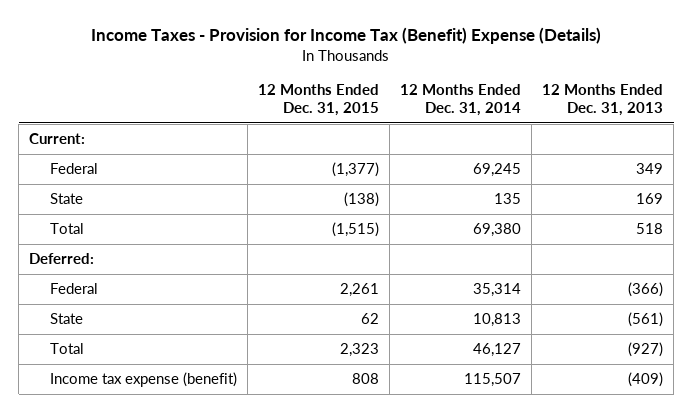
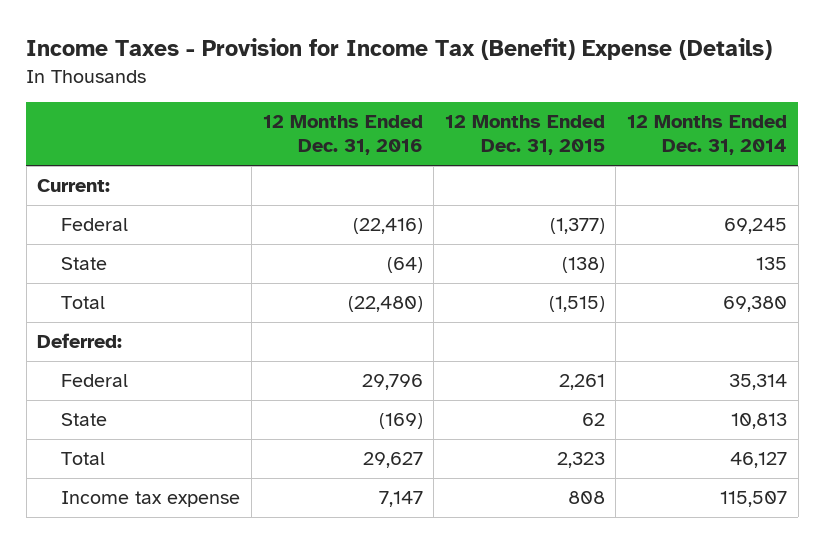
[542,84,664,117] 12 Months Ended Dec. 31, 2013 -> none
none -> [262,115,423,156] 12 Months Ended Dec. 31, 2016
[49,371,237,387] Income tax expense (benefit) -> [61,491,241,508] Income tax expense

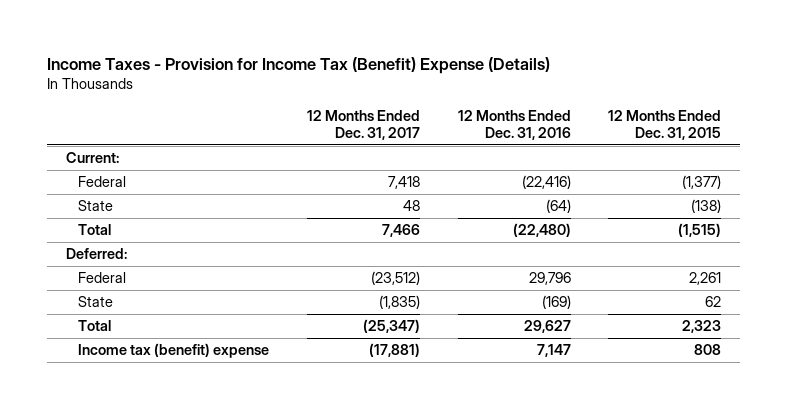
[627,115,788,156] 12 Months Ended Dec. 31, 2014 -> none
none -> [306,110,420,140] 12 Months Ended Dec. 31, 2017
[61,491,241,508] Income tax expense -> [77,343,269,359] Income tax (benefit) expense

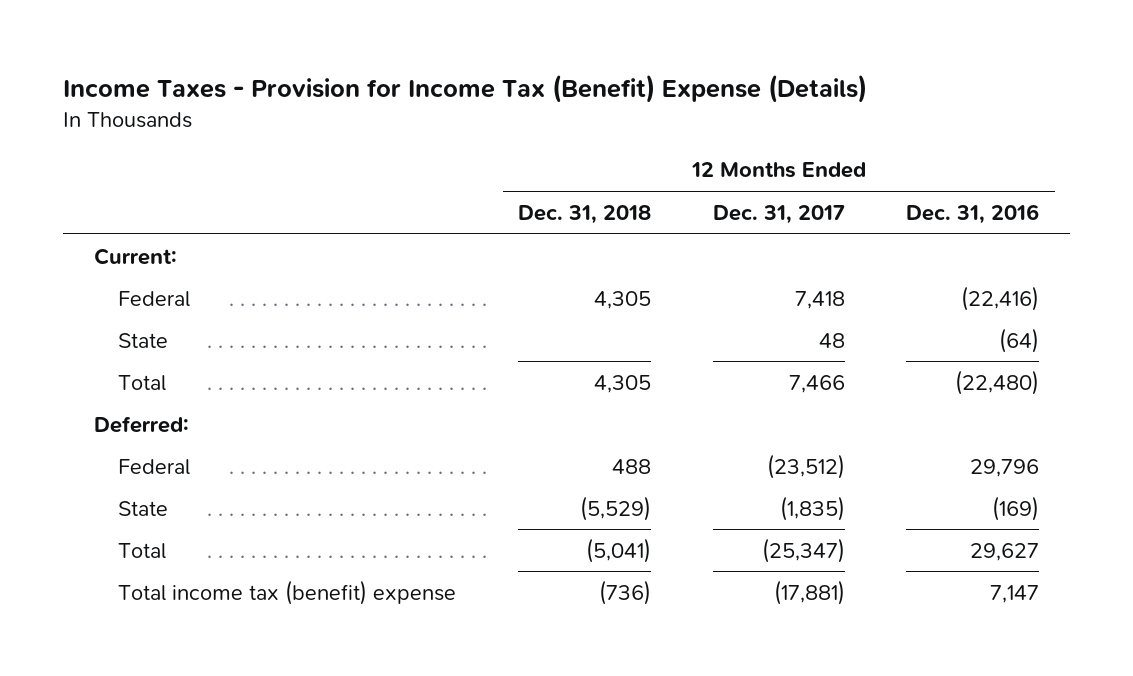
[608,110,722,140] 12 Months Ended Dec. 31, 2015 -> none
none -> [518,204,652,224] Dec. 31, 2018
[77,343,269,359] Income tax (benefit) expense -> [118,579,457,605] Total income tax (benefit) expense

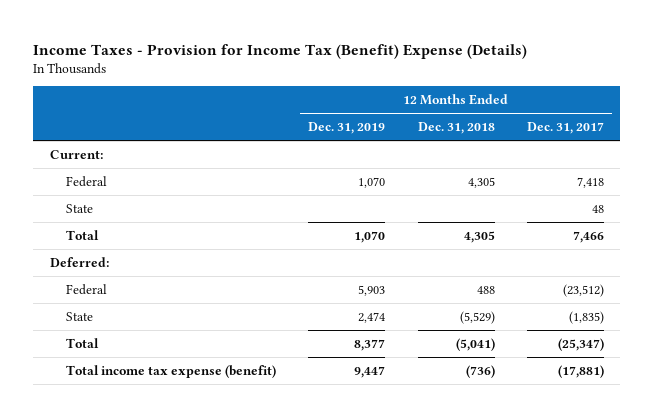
[906,203,1040,224] Dec. 31, 2016 -> none
none -> [308,122,386,135] Dec. 31, 2019
[118,579,457,605] Total income tax (benefit) expense -> [66,364,277,378] Total income tax expense (benefit)

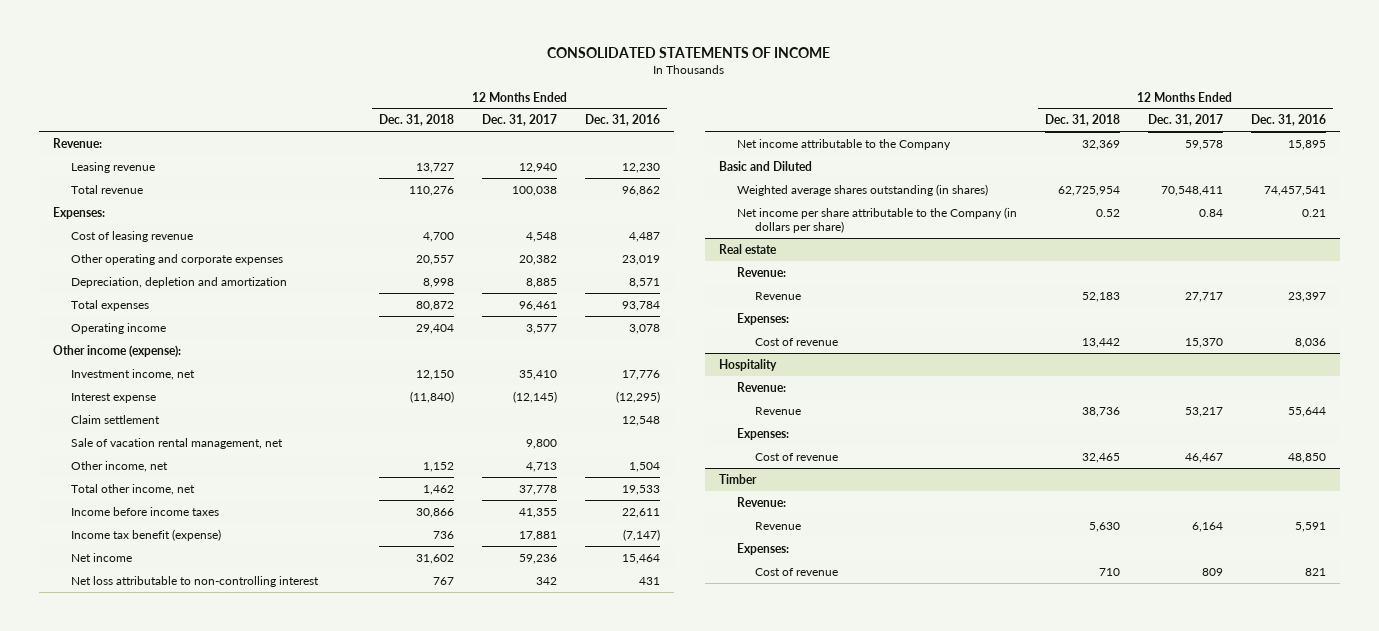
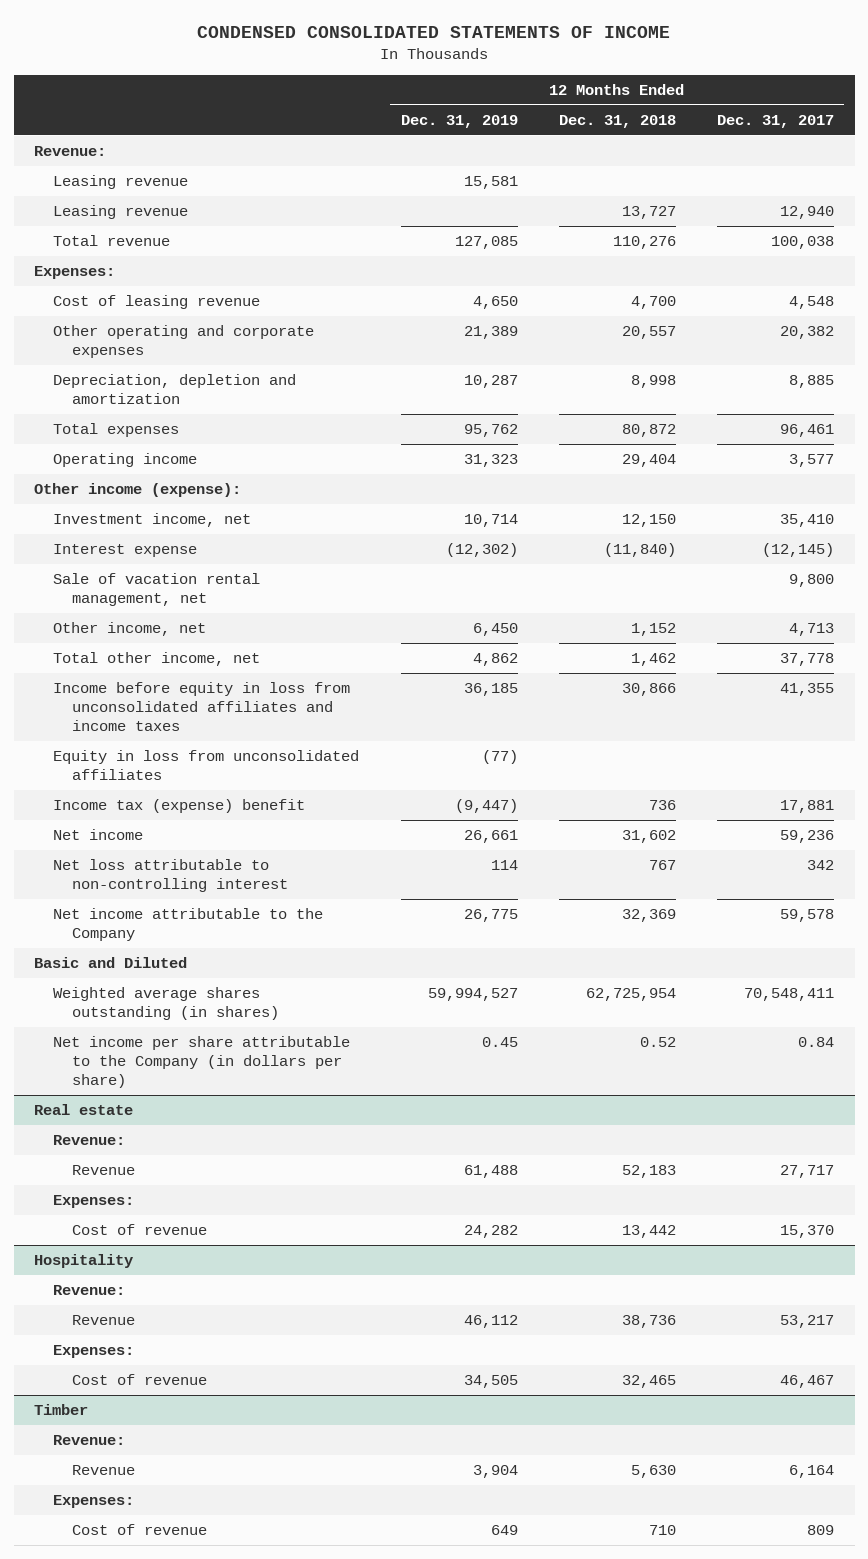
[547,46,831,58] CONSOLIDATED STATEMENTS OF INCOME -> [197,26,671,39] CONDENSED CONSOLIDATED STATEMENTS OF INCOME
[585,114,661,127] Dec. 31, 2016 -> none
none -> [400,115,518,129] Dec. 31, 2019
none -> [53,175,189,190] Leasing revenue
[71,414,161,424] Claim settlement -> none
[71,506,220,516] Income before income taxes -> [53,682,351,732] Income before equity in loss from unconsolidated affiliates and income taxes
none -> [53,750,360,781] Equity in loss from unconsolidated affiliates
[71,528,222,541] Income tax benefit (expense) -> [53,799,306,814] Income tax (expense) benefit

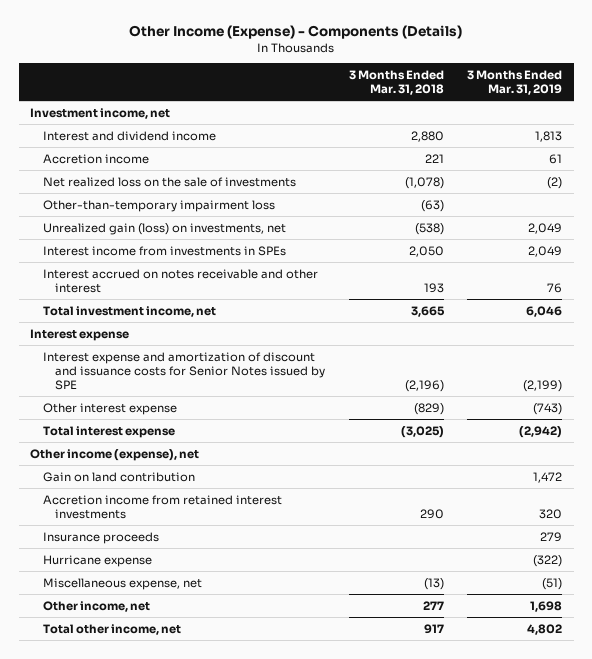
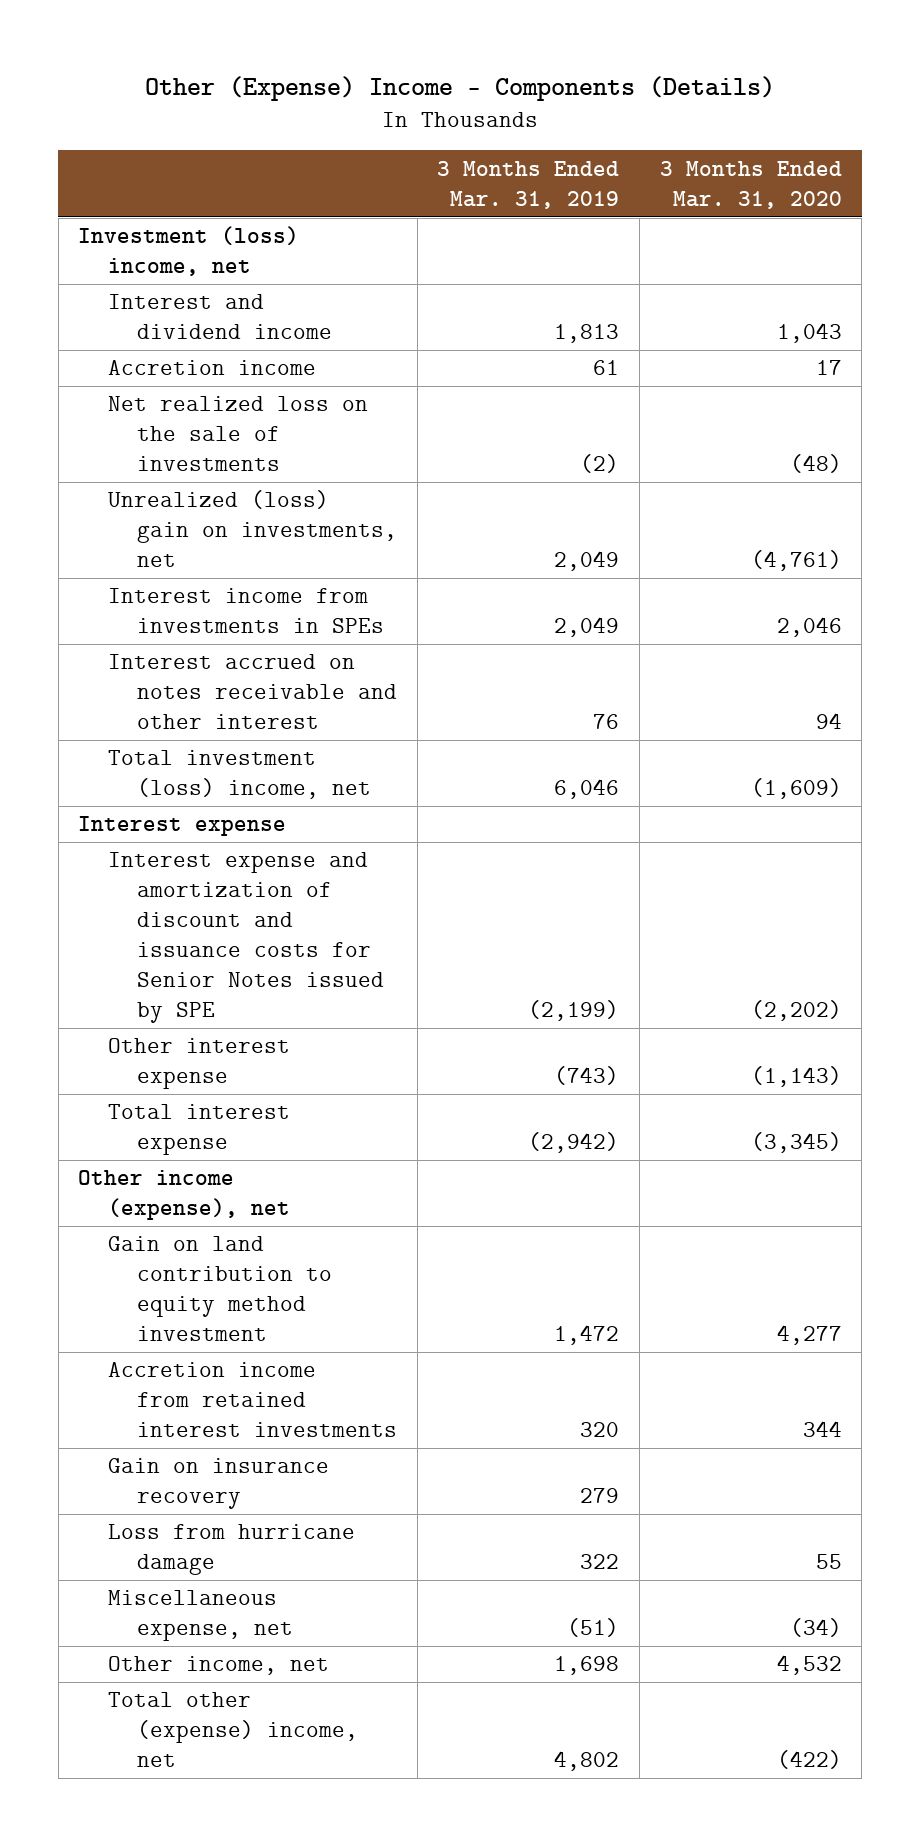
[129,25,463,40] Other Income (Expense) - Components (Details) -> [144,75,775,101] Other (Expense) Income - Components (Details)
[348,70,444,96] 3 Months Ended Mar. 31, 2018 -> none
none -> [659,160,842,209] 3 Months Ended Mar. 31, 2020
[30,107,171,119] Investment income, net -> [78,226,300,277] Investment (loss) income, net
[42,199,275,212] Other-than-temporary impairment loss -> none
[42,222,286,235] Unrealized gain (loss) on investments, net -> [107,490,398,568] Unrealized (loss) gain on investments, net
[42,305,216,317] Total investment income, net -> [107,750,372,800] Total investment (loss) income, net
[42,471,195,482] Gain on land contribution -> [107,1236,333,1342] Gain on land contribution to equity method investment
[42,531,159,544] Insurance proceeds -> [107,1458,329,1510] Gain on insurance recovery
[42,554,152,567] Hurricane expense -> [107,1524,355,1576] Loss from hurricane damage
[532,554,562,567] (322) -> [580,1554,620,1570] 322
[42,623,181,635] Total other income, net -> [107,1692,359,1768] Total other (expense) income, net

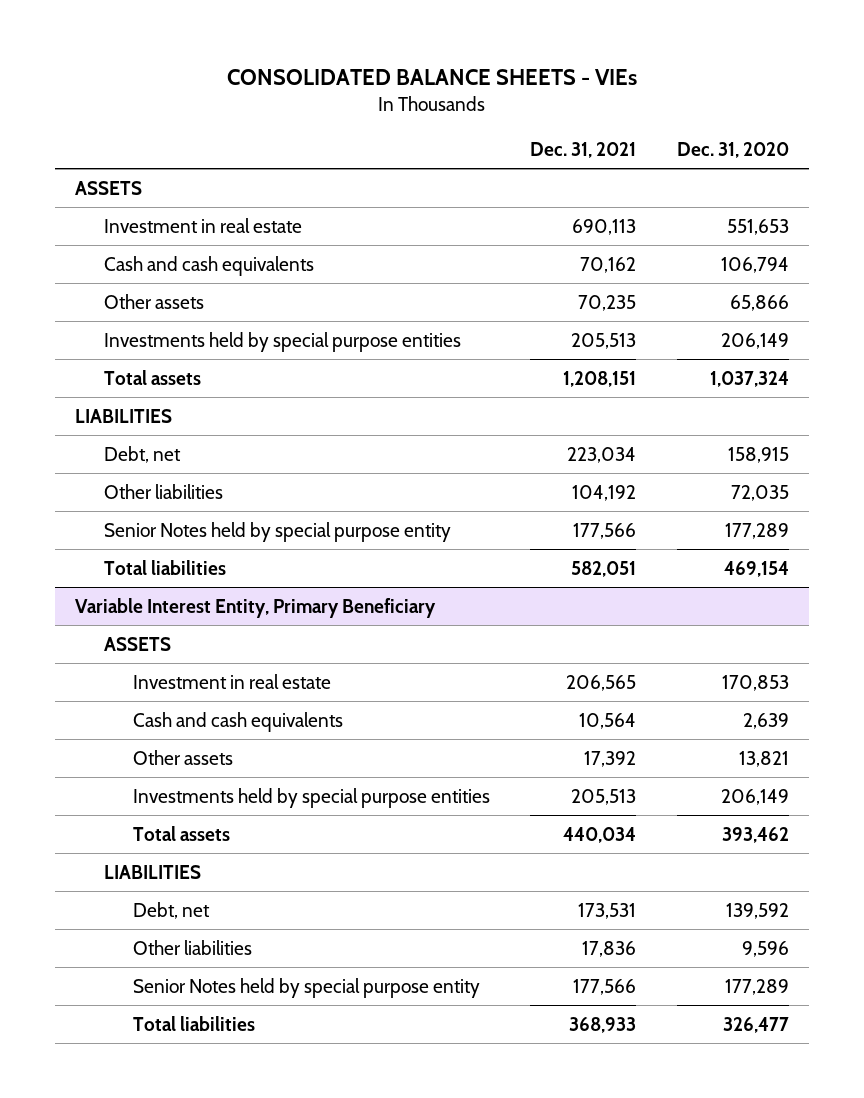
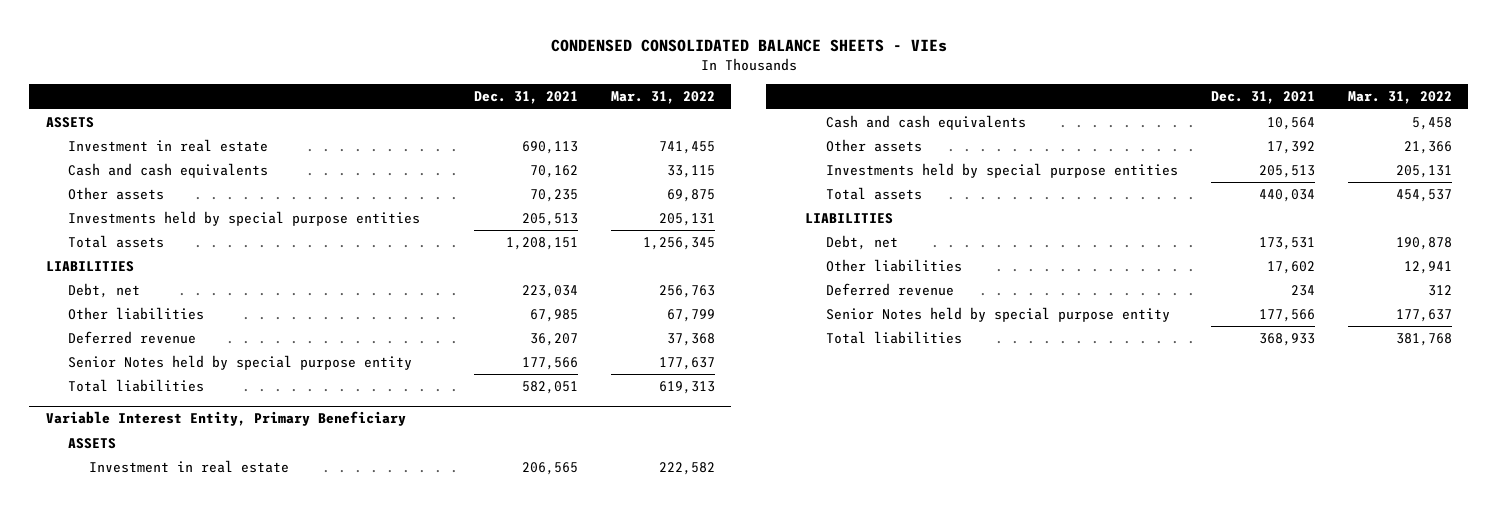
[227,68,638,85] CONSOLIDATED BALANCE SHEETS - VIEs -> [550,39,947,53] CONDENSED CONSOLIDATED BALANCE SHEETS - VIEs
[676,141,789,158] Dec. 31, 2020 -> none
none -> [610,91,715,105] Mar. 31, 2022
[572,484,637,501] 104,192 -> [530,309,579,323] 67,985
none -> [67,331,196,345] Deferred revenue
[582,940,637,957] 17,836 -> [1267,261,1316,275] 17,602
none -> [826,283,955,297] Deferred revenue

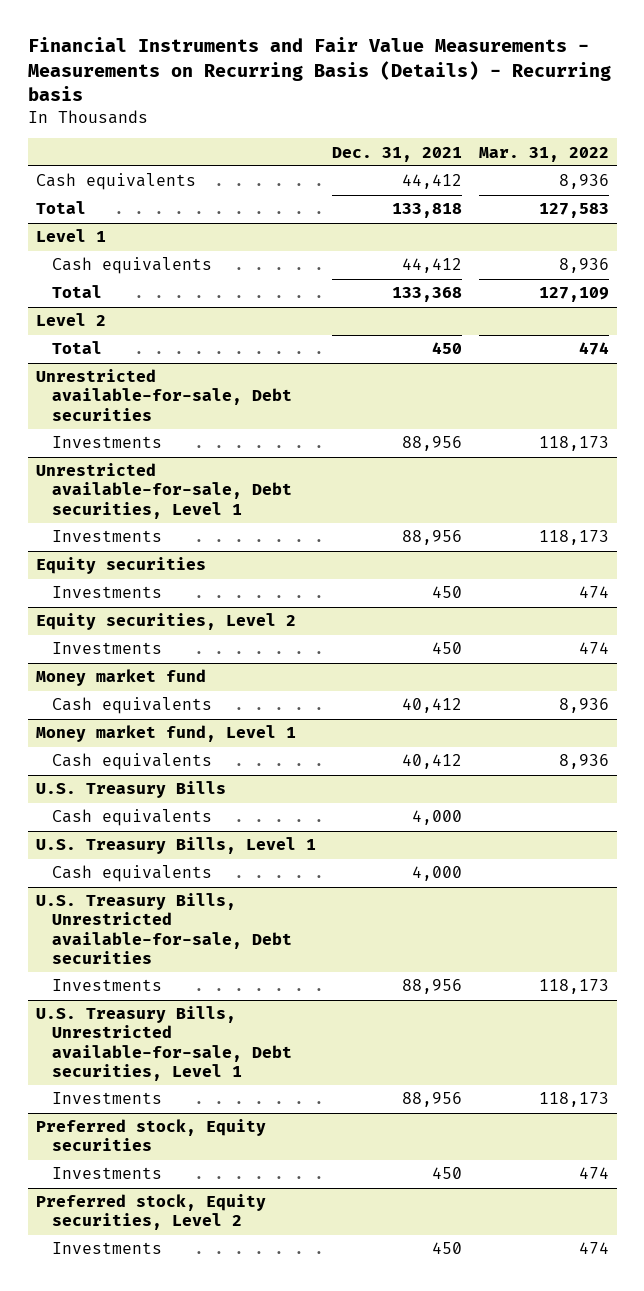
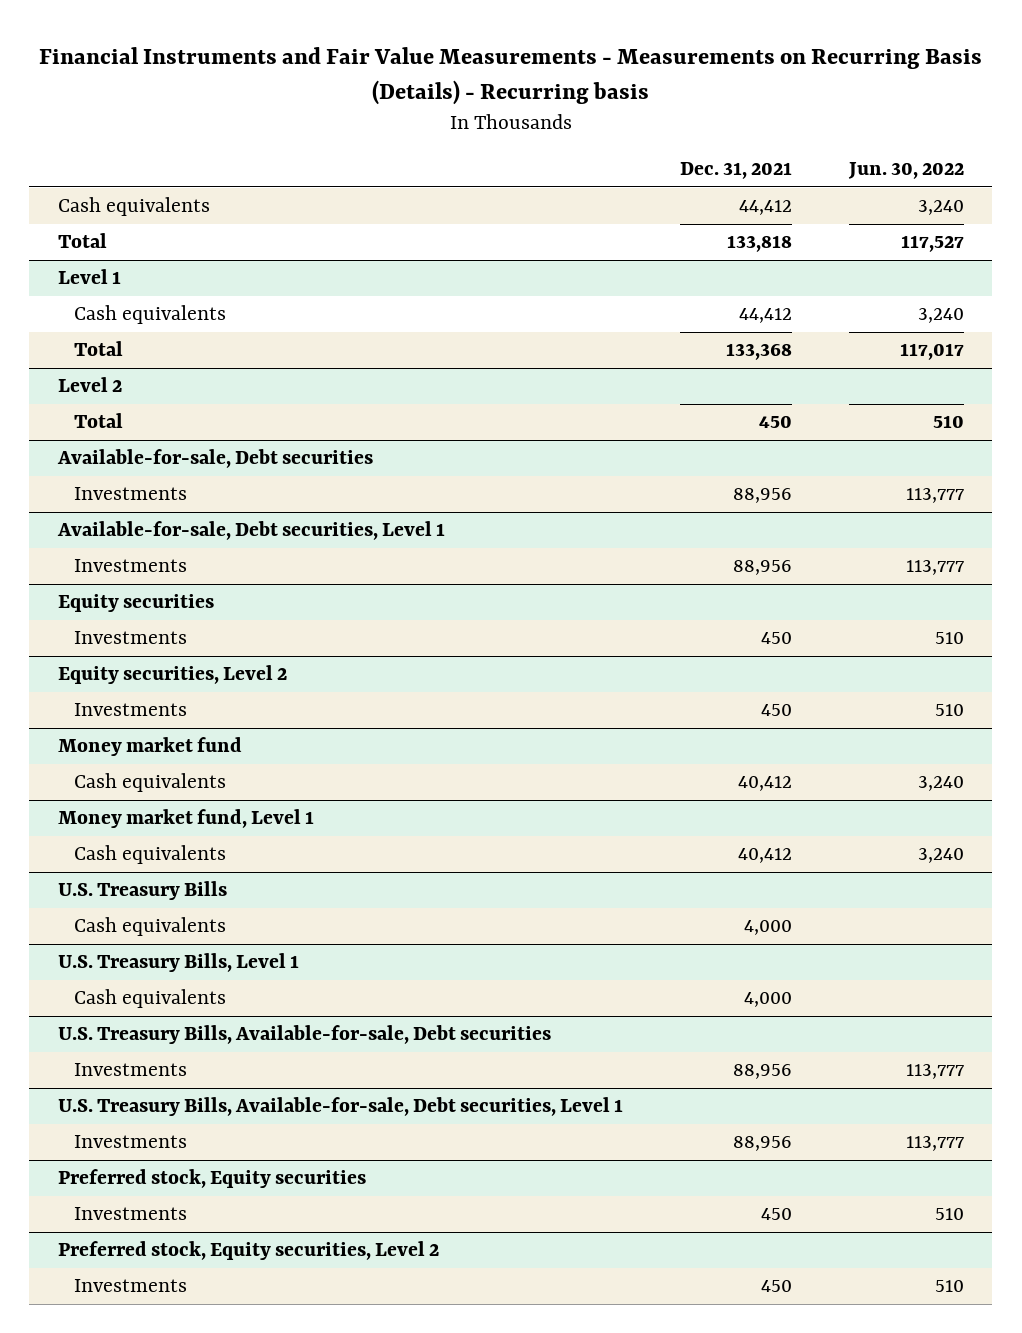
[478,146,609,162] Mar. 31, 2022 -> none
none -> [847,162,964,180] Jun. 30, 2022
[35,369,293,421] Unrestricted available-for-sale, Debt securities -> [56,449,373,469] Available-for-sale, Debt securities
[35,463,293,519] Unrestricted available-for-sale, Debt securities, Level 1 -> [56,521,445,541] Available-for-sale, Debt securities, Level 1
[35,893,293,964] U.S. Treasury Bills, Unrestricted available-for-sale, Debt securities -> [57,1025,551,1045] U.S. Treasury Bills, Available-for-sale, Debt securities
[35,1006,293,1081] U.S. Treasury Bills, Unrestricted available-for-sale, Debt securities, Level 1 -> [57,1097,623,1117] U.S. Treasury Bills, Available-for-sale, Debt securities, Level 1

